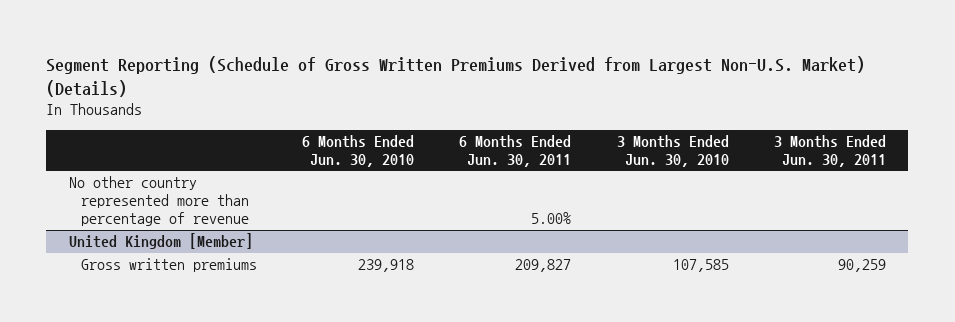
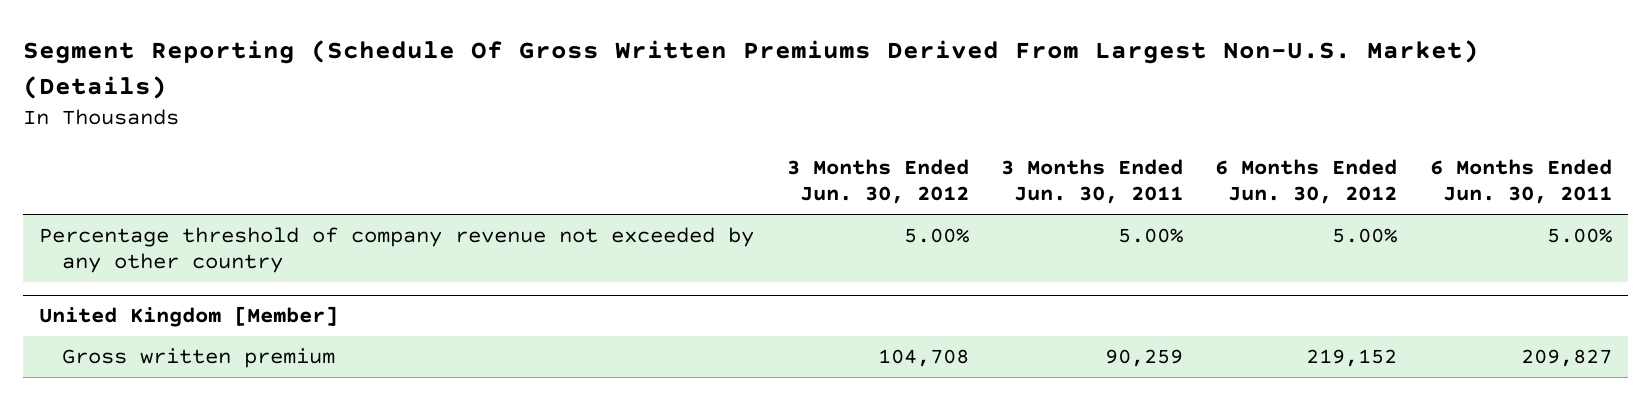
[46,55,866,97] Segment Reporting (Schedule of Gross Written Premiums Derived from Largest Non-U.S. Market) (Details) -> [23,40,1480,99] Segment Reporting (Schedule Of Gross Written Premiums Derived From Largest Non-U.S. Market) (Details)
[302,134,415,167] 6 Months Ended Jun. 30, 2010 -> none
[616,134,729,167] 3 Months Ended Jun. 30, 2010 -> none
none -> [786,159,969,205] 3 Months Ended Jun. 30, 2012
none -> [1215,159,1398,205] 6 Months Ended Jun. 30, 2012
[68,176,250,227] No other country represented more than percentage of revenue -> none
none -> [39,227,755,274] Percentage threshold of company revenue not exceeded by any other country
[81,258,258,273] Gross written premiums -> [61,348,335,369] Gross written premium

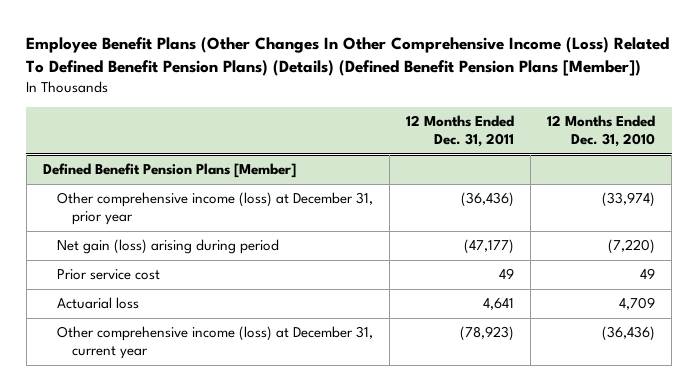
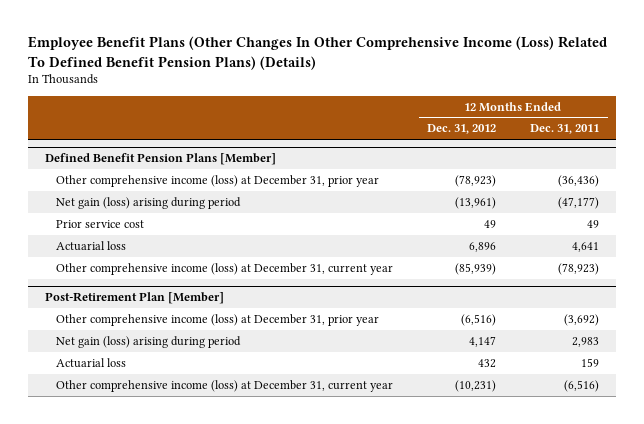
[26,37,670,77] Employee Benefit Plans (Other Changes In Other Comprehensive Income (Loss) Related To Defined Benefit Pension Plans) (Details) (Defined Benefit Pension Plans [Member]) -> [27,36,607,70] Employee Benefit Plans (Other Changes In Other Comprehensive Income (Loss) Related To Defined Benefit Pension Plans) (Details)
[547,115,656,147] 12 Months Ended Dec. 31, 2010 -> none
none -> [427,124,497,135] Dec. 31, 2012
none -> [44,292,224,305] Post-Retirement Plan [Member]
none -> [55,313,379,326] Other comprehensive income (loss) at December 31, prior year
none -> [55,335,241,348] Net gain (loss) arising during period
none -> [55,357,126,368] Actuarial loss
none -> [55,379,393,392] Other comprehensive income (loss) at December 31, current year

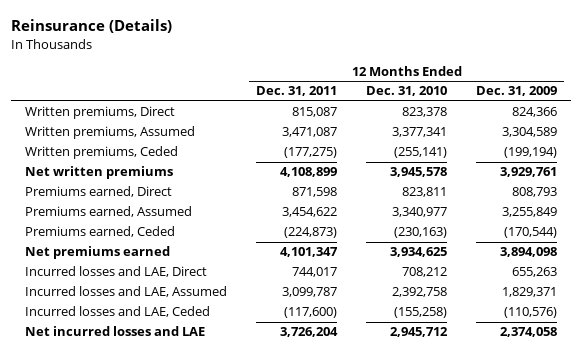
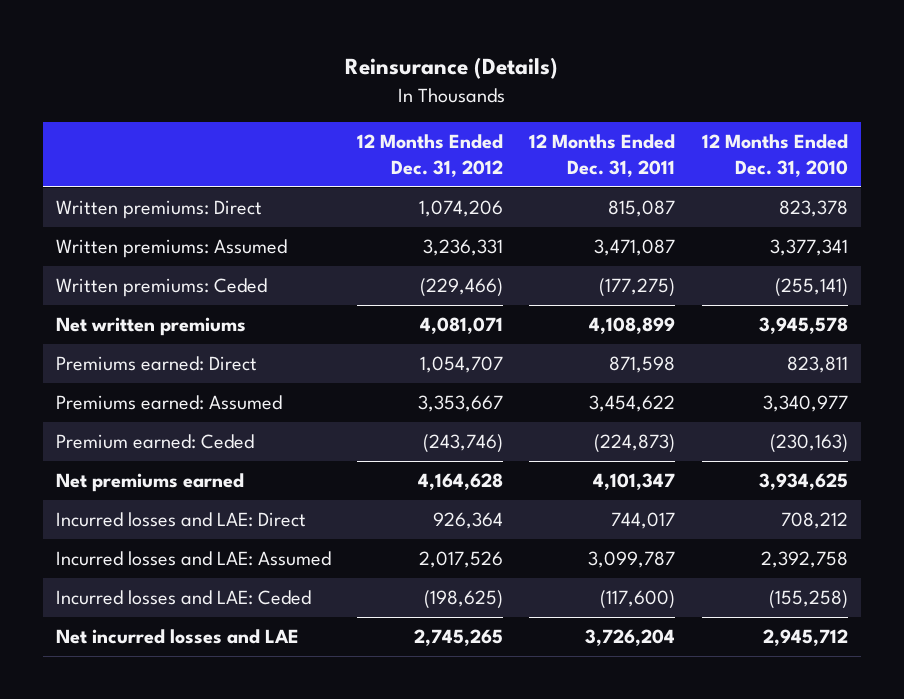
[476,86,558,97] Dec. 31, 2009 -> none
none -> [357,133,504,178] 12 Months Ended Dec. 31, 2012
[25,106,176,120] Written premiums, Direct -> [55,200,262,220] Written premiums: Direct
[25,126,196,140] Written premiums, Assumed -> [55,239,287,259] Written premiums: Assumed
[25,146,179,160] Written premiums, Ceded -> [55,278,267,298] Written premiums: Ceded
[25,186,173,198] Premiums earned, Direct -> [55,356,257,372] Premiums earned: Direct
[25,206,193,218] Premiums earned, Assumed -> [55,395,282,411] Premiums earned: Assumed
[25,226,176,238] Premiums earned, Ceded -> [55,434,254,450] Premium earned: Ceded
[25,266,208,278] Incurred losses and LAE, Direct -> [55,512,306,528] Incurred losses and LAE: Direct
[25,286,228,298] Incurred losses and LAE, Assumed -> [55,551,331,567] Incurred losses and LAE: Assumed
[25,306,211,318] Incurred losses and LAE, Ceded -> [55,590,311,606] Incurred losses and LAE: Ceded

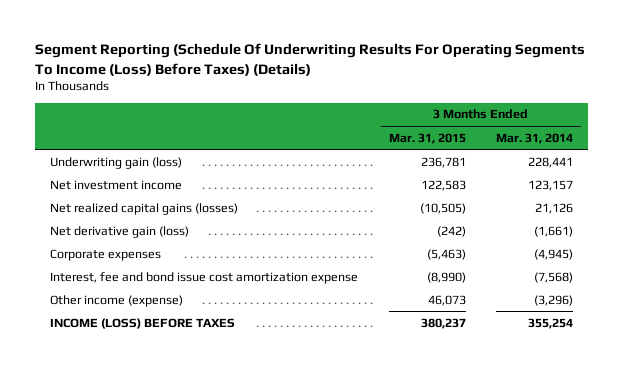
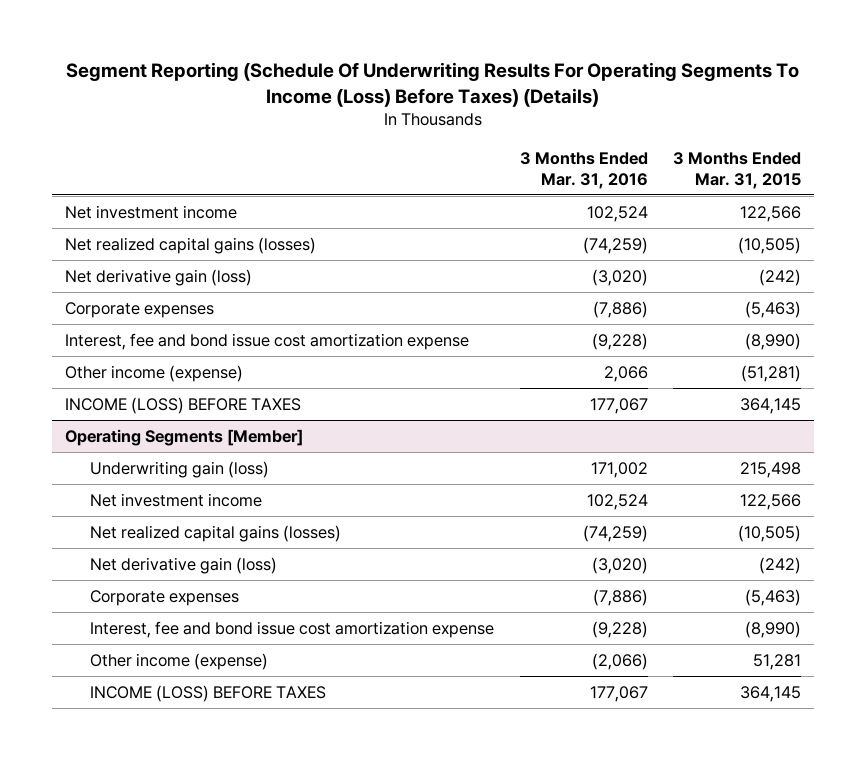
[496,132,574,144] Mar. 31, 2014 -> none
none -> [519,151,648,189] 3 Months Ended Mar. 31, 2016
[50,156,183,169] Underwriting gain (loss) -> none
[420,179,466,191] 122,583 -> [739,205,801,222] 122,566
[427,294,466,306] 46,073 -> [740,364,801,382] (51,281)
[420,317,466,329] 380,237 -> [739,397,801,414] 364,145
none -> [64,428,303,446] Operating Segments [Member]
none -> [90,460,270,478] Underwriting gain (loss)
none -> [90,492,263,507] Net investment income
none -> [90,524,342,542] Net realized capital gains (losses)
none -> [90,556,278,574] Net derivative gain (loss)
none -> [90,589,240,606] Corporate expenses
none -> [90,620,495,638] Interest, fee and bond issue cost amortization expense
none -> [90,652,269,670] Other income (expense)
none -> [90,684,327,702] INCOME (LOSS) BEFORE TAXES

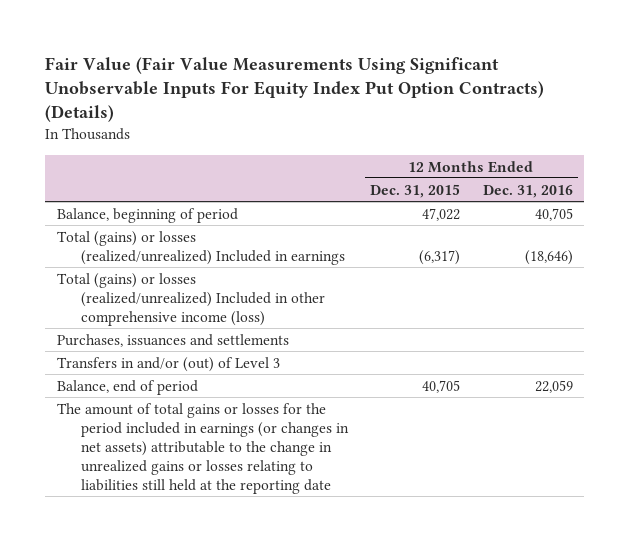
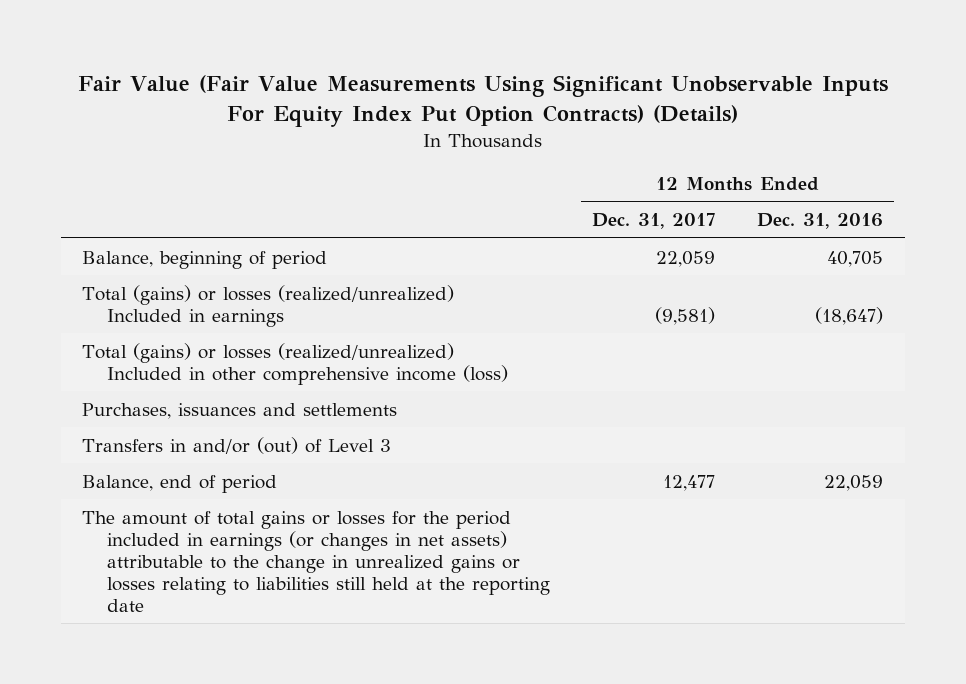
[370,183,461,198] Dec. 31, 2015 -> none
none -> [592,213,716,230] Dec. 31, 2017
[524,249,573,265] (18,646) -> [815,306,884,325] (18,647)

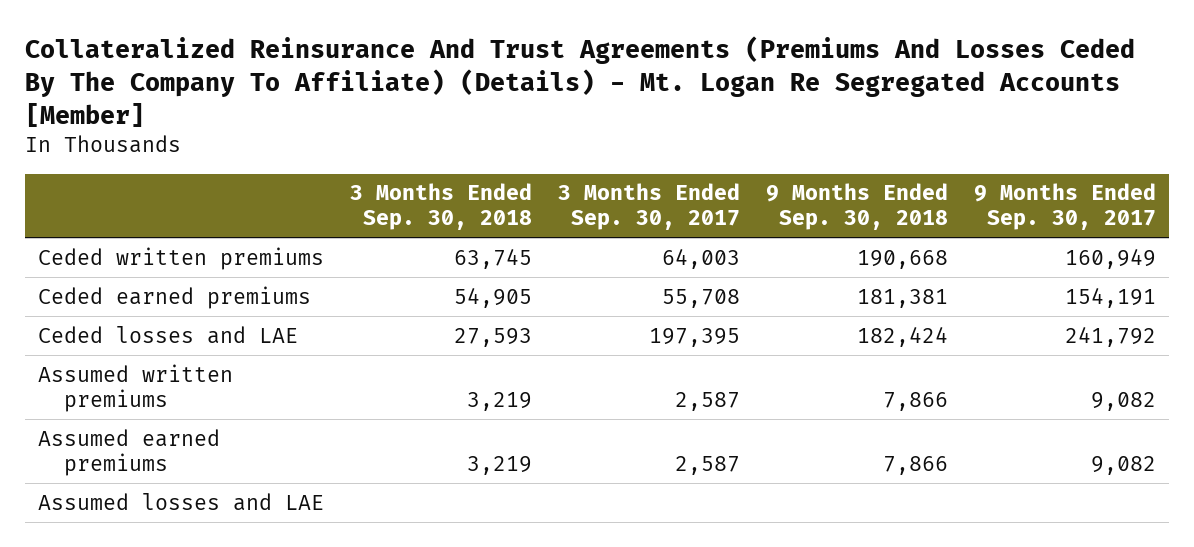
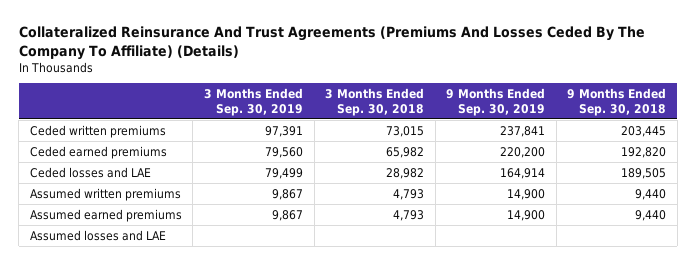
[24,35,1135,127] Collateralized Reinsurance And Trust Agreements (Premiums And Losses Ceded By The Company To Affiliate) (Details) - Mt. Logan Re Segregated Accounts [Member] -> [18,26,645,60] Collateralized Reinsurance And Trust Agreements (Premiums And Losses Ceded By The Company To Affiliate) (Details)
[557,183,740,231] 3 Months Ended Sep. 30, 2017 -> none
[974,183,1157,231] 9 Months Ended Sep. 30, 2017 -> none
none -> [203,88,303,116] 3 Months Ended Sep. 30, 2019
none -> [446,88,546,116] 9 Months Ended Sep. 30, 2019
[453,247,532,269] 63,745 -> [386,125,425,137] 73,015
[857,249,949,269] 190,668 -> [621,125,667,137] 203,445
[453,286,532,308] 54,905 -> [386,146,425,158] 65,982
[857,288,949,308] 181,381 -> [621,146,667,158] 192,820
[453,327,532,347] 27,593 -> [386,167,425,179] 28,982
[857,325,949,347] 182,424 -> [621,167,667,179] 189,505
[466,391,532,411] 3,219 -> [393,188,425,200] 4,793
[883,391,949,411] 7,866 -> [635,188,667,200] 9,440
[466,455,532,475] 3,219 -> [393,209,425,221] 4,793
[883,455,949,475] 7,866 -> [635,209,667,221] 9,440

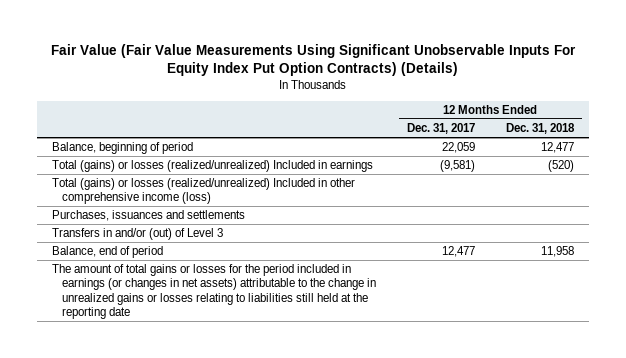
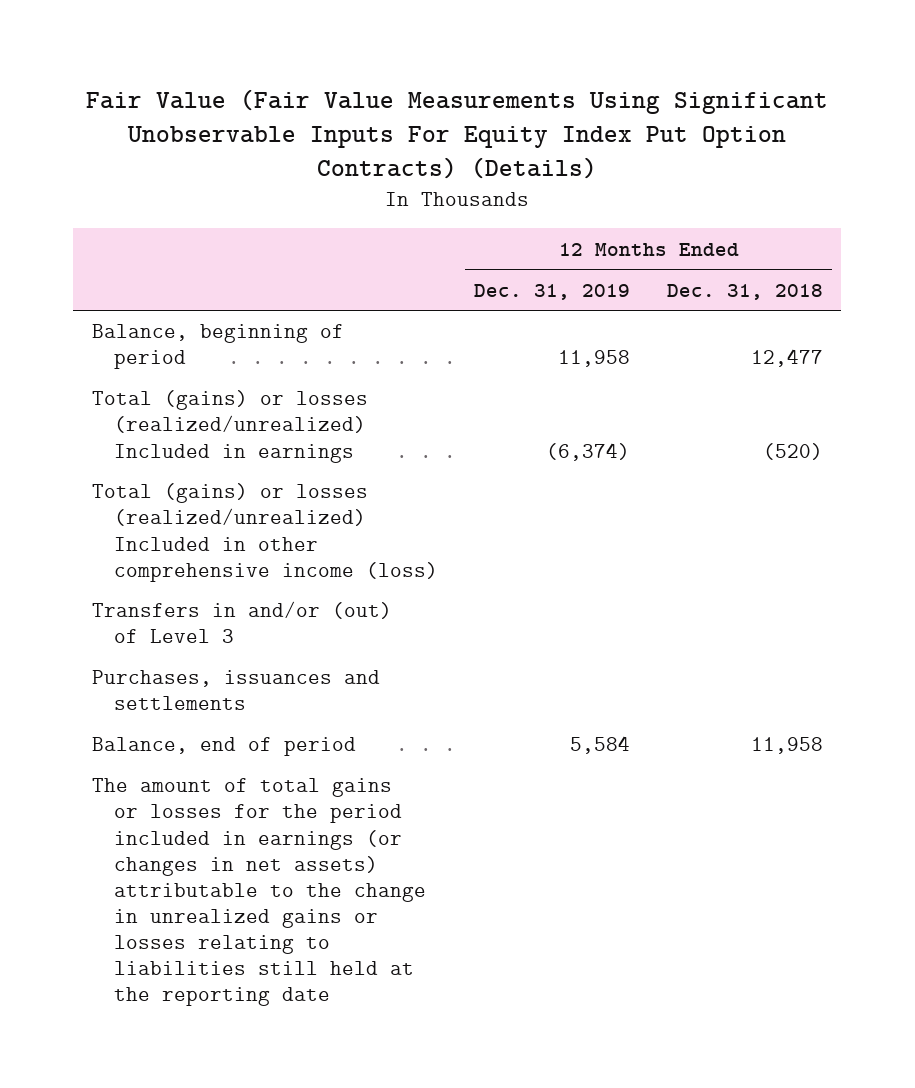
[406,123,475,135] Dec. 31, 2017 -> none
none -> [474,283,631,300] Dec. 31, 2019
[52,210,246,222] Purchases, issuances and settlements -> [91,670,380,711] Purchases, issuances and settlements

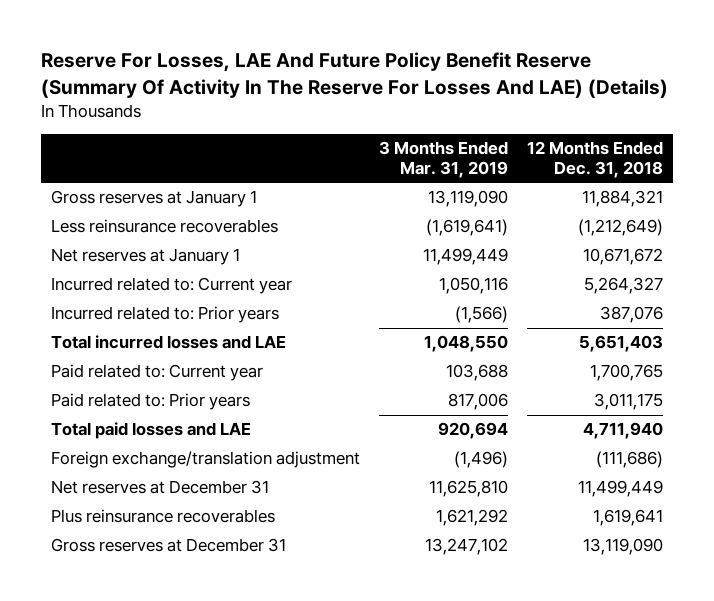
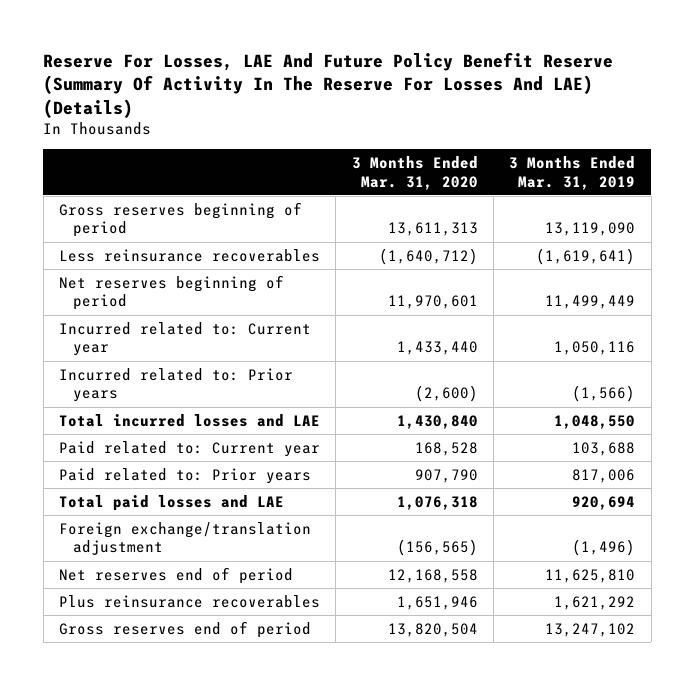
[527,140,664,178] 12 Months Ended Dec. 31, 2018 -> none
none -> [351,155,478,190] 3 Months Ended Mar. 31, 2020
[50,190,257,208] Gross reserves at January 1 -> [59,201,303,238] Gross reserves beginning of period
[50,248,240,266] Net reserves at January 1 -> [59,274,285,311] Net reserves beginning of period
[50,480,269,495] Net reserves at December 31 -> [59,566,294,584] Net reserves end of period
[50,538,286,553] Gross reserves at December 31 -> [59,620,312,638] Gross reserves end of period

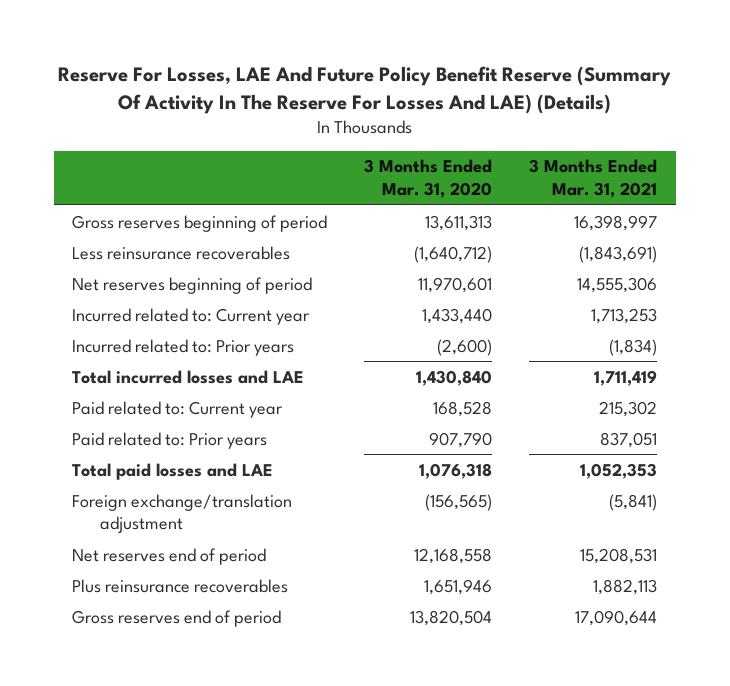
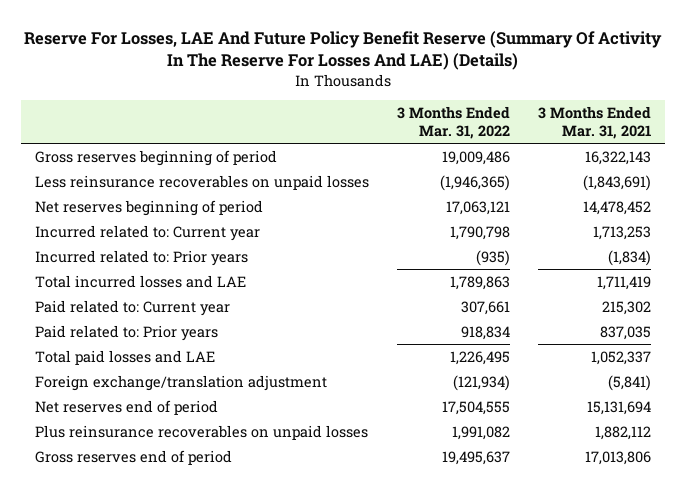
[364,159,493,198] 3 Months Ended Mar. 31, 2020 -> none
none -> [397,105,511,140] 3 Months Ended Mar. 31, 2022
[574,214,658,231] 16,398,997 -> [585,150,652,165] 16,322,143
[72,245,291,260] Less reinsurance recoverables -> [35,174,370,190] Less reinsurance recoverables on unpaid losses
[577,276,658,293] 14,555,306 -> [583,200,652,215] 14,478,452
[600,431,658,448] 837,051 -> [600,325,652,340] 837,035
[580,462,658,479] 1,052,353 -> [591,350,652,365] 1,052,337
[580,547,658,564] 15,208,531 -> [587,400,652,415] 15,131,694
[72,578,289,593] Plus reinsurance recoverables -> [35,424,369,440] Plus reinsurance recoverables on unpaid losses
[593,578,658,595] 1,882,113 -> [595,425,652,440] 1,882,112
[575,609,658,626] 17,090,644 -> [585,450,652,465] 17,013,806

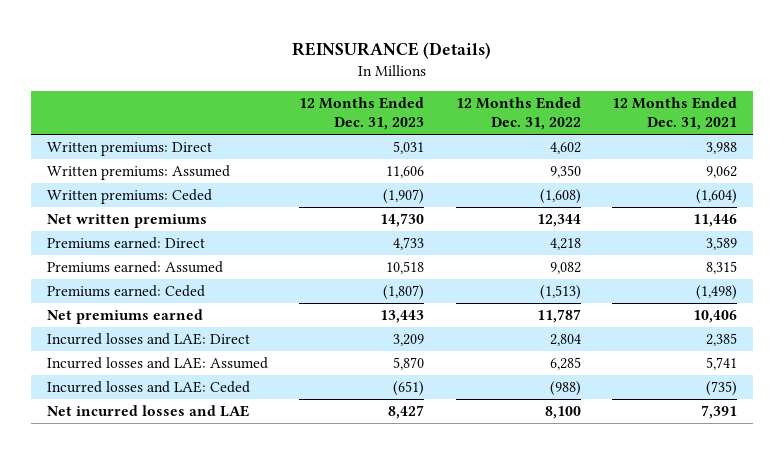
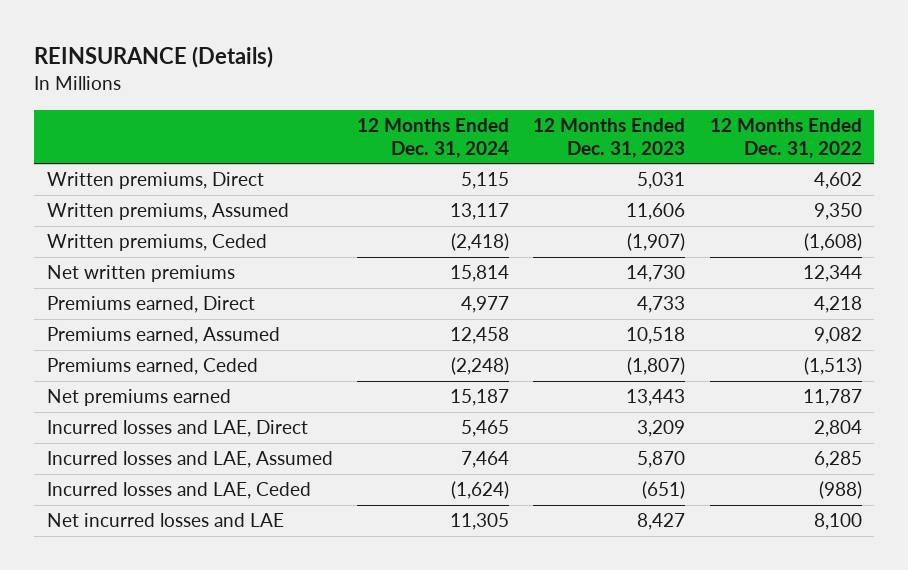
[612,97,738,131] 12 Months Ended Dec. 31, 2021 -> none
none -> [357,117,510,158] 12 Months Ended Dec. 31, 2024
[47,141,213,156] Written premiums: Direct -> [46,172,264,190] Written premiums, Direct
[47,164,231,180] Written premiums: Assumed -> [46,203,289,221] Written premiums, Assumed
[47,188,213,204] Written premiums: Ceded -> [46,234,267,252] Written premiums, Ceded
[47,236,206,249] Premiums earned: Direct -> [46,296,255,314] Premiums earned, Direct
[47,260,224,273] Premiums earned: Assumed -> [46,327,280,345] Premiums earned, Assumed
[47,284,206,297] Premiums earned: Ceded -> [46,358,258,376] Premiums earned, Ceded
[47,332,251,345] Incurred losses and LAE: Direct -> [46,420,308,438] Incurred losses and LAE, Direct
[47,356,269,369] Incurred losses and LAE: Assumed -> [46,451,333,469] Incurred losses and LAE, Assumed
[47,380,251,393] Incurred losses and LAE: Ceded -> [46,482,311,500] Incurred losses and LAE, Ceded

